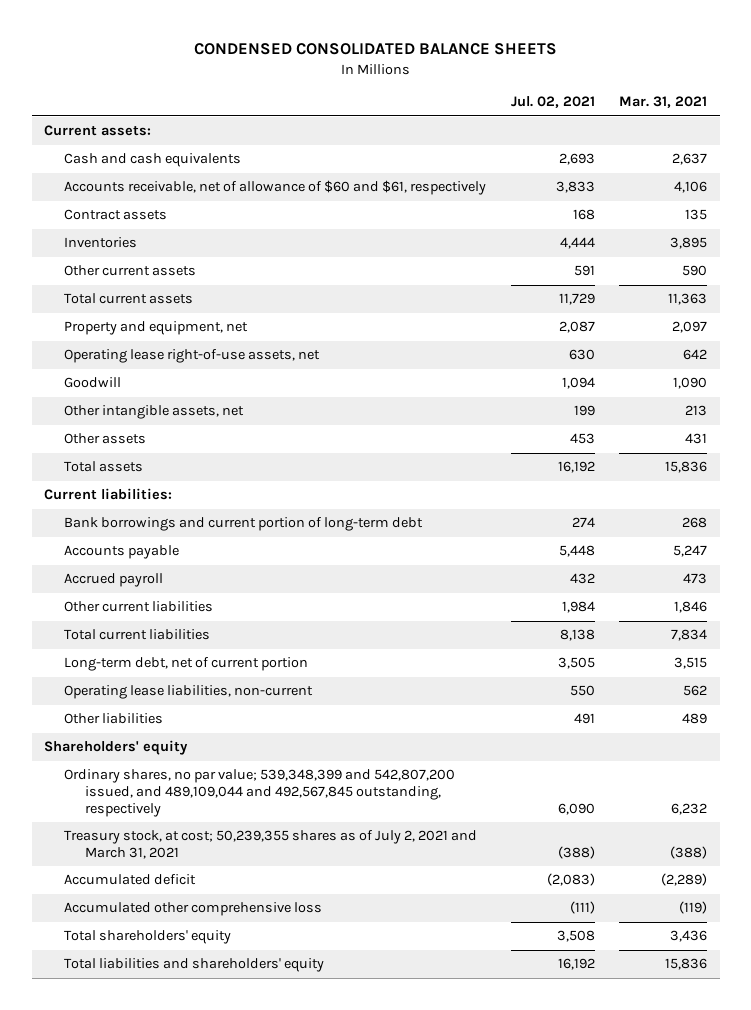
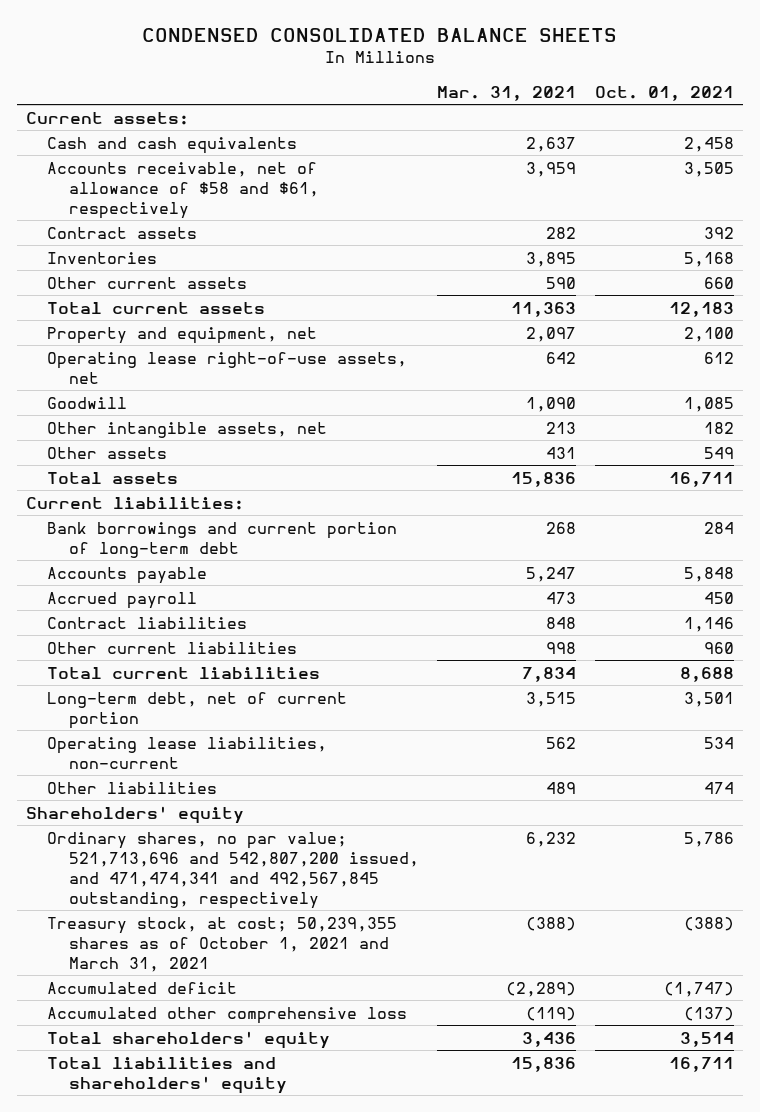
[510,96,595,109] Jul. 02, 2021 -> none
none -> [595,85,735,101] Oct. 01, 2021
[64,180,487,196] Accounts receivable, net of allowance of $60 and $61, respectively -> [47,161,319,219] Accounts receivable, net of allowance of $58 and $61, respectively
[674,181,708,194] 4,106 -> [526,161,577,177] 3,959
[685,209,708,221] 135 -> [546,226,577,239] 282
none -> [47,616,248,629] Contract liabilities
[674,601,708,614] 1,846 -> [546,641,577,654] 998
[64,769,456,817] Ordinary shares, no par value; 539,348,399 and 542,807,200 issued, and 489,109,044 and 492,567,845 outstanding, respectively -> [47,831,419,909] Ordinary shares, no par value; 521,713,696 and 542,807,200 issued, and 471,474,341 and 492,567,845 outstanding, respectively
[64,830,478,860] Treasury stock, at cost; 50,239,355 shares as of July 2, 2021 and March 31, 2021 -> [47,916,398,972] Treasury stock, at cost; 50,239,355 shares as of October 1, 2021 and March 31, 2021

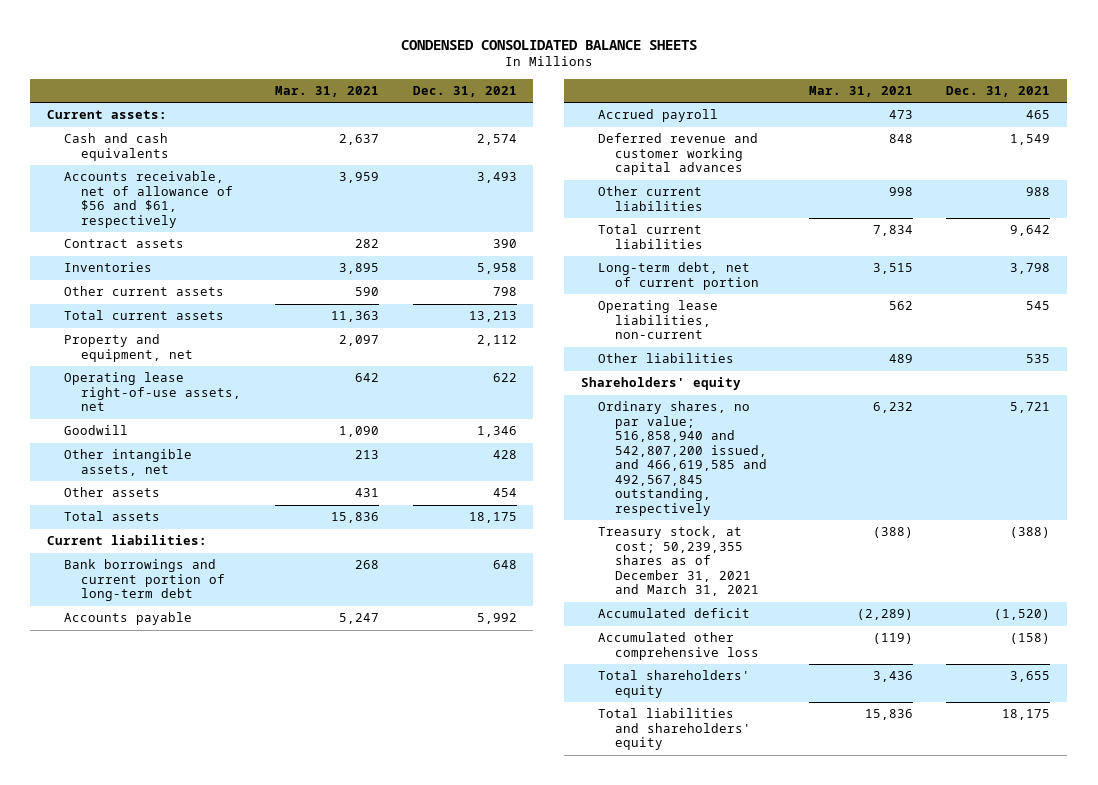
[595,85,735,101] Oct. 01, 2021 -> none
none -> [412,86,517,98] Dec. 31, 2021
[47,161,319,219] Accounts receivable, net of allowance of $58 and $61, respectively -> [64,171,234,228] Accounts receivable, net of allowance of $56 and $61, respectively
[47,616,248,629] Contract liabilities -> [598,133,759,176] Deferred revenue and customer working capital advances
[47,831,419,909] Ordinary shares, no par value; 521,713,696 and 542,807,200 issued, and 471,474,341 and 492,567,845 outstanding, respectively -> [598,401,768,516] Ordinary shares, no par value; 516,858,940 and 542,807,200 issued, and 466,619,585 and 492,567,845 outstanding, respectively
[47,916,398,972] Treasury stock, at cost; 50,239,355 shares as of October 1, 2021 and March 31, 2021 -> [598,526,760,597] Treasury stock, at cost; 50,239,355 shares as of December 31, 2021 and March 31, 2021

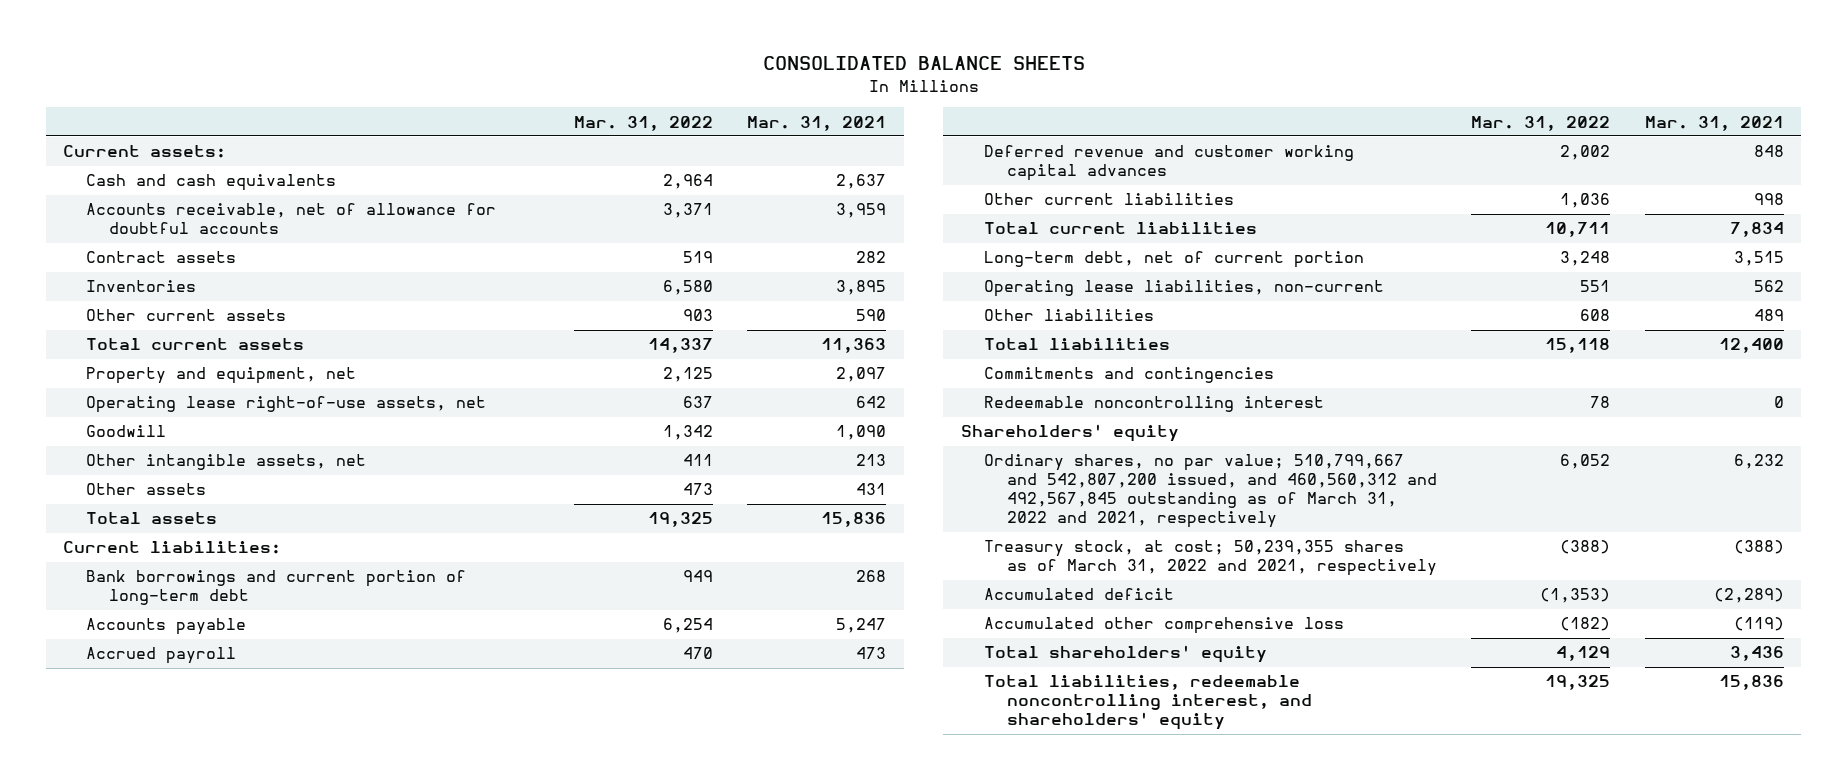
[400,39,697,50] CONDENSED CONSOLIDATED BALANCE SHEETS -> [762,56,1085,71] CONSOLIDATED BALANCE SHEETS
[412,86,517,98] Dec. 31, 2021 -> none
none -> [573,115,713,131] Mar. 31, 2022
[64,171,234,228] Accounts receivable, net of allowance of $56 and $61, respectively -> [86,203,497,235] Accounts receivable, net of allowance for doubtful accounts
none -> [983,338,1170,351] Total liabilities
none -> [983,367,1274,384] Commitments and contingencies
none -> [983,396,1324,413] Redeemable noncontrolling interest
[598,401,768,516] Ordinary shares, no par value; 516,858,940 and 542,807,200 issued, and 466,619,585 and 492,567,845 outstanding, respectively -> [983,454,1437,529] Ordinary shares, no par value; 510,799,667 and 542,807,200 issued, and 460,560,312 and 492,567,845 outstanding as of March 31, 2022 and 2021, respectively
[598,526,760,597] Treasury stock, at cost; 50,239,355 shares as of December 31, 2021 and March 31, 2021 -> [983,540,1437,577] Treasury stock, at cost; 50,239,355 shares as of March 31, 2022 and 2021, respectively
[598,708,752,751] Total liabilities and shareholders' equity -> [983,675,1312,731] Total liabilities, redeemable noncontrolling interest, and shareholders' equity

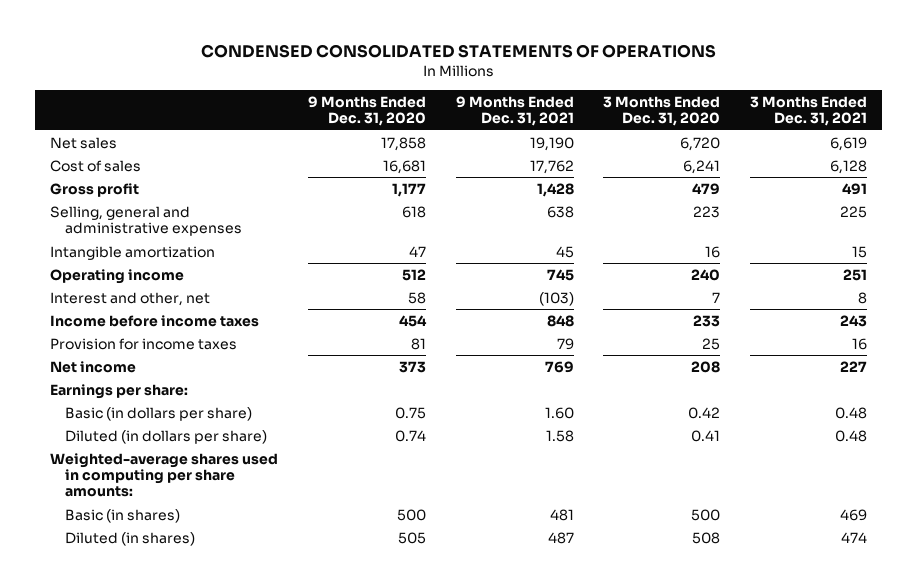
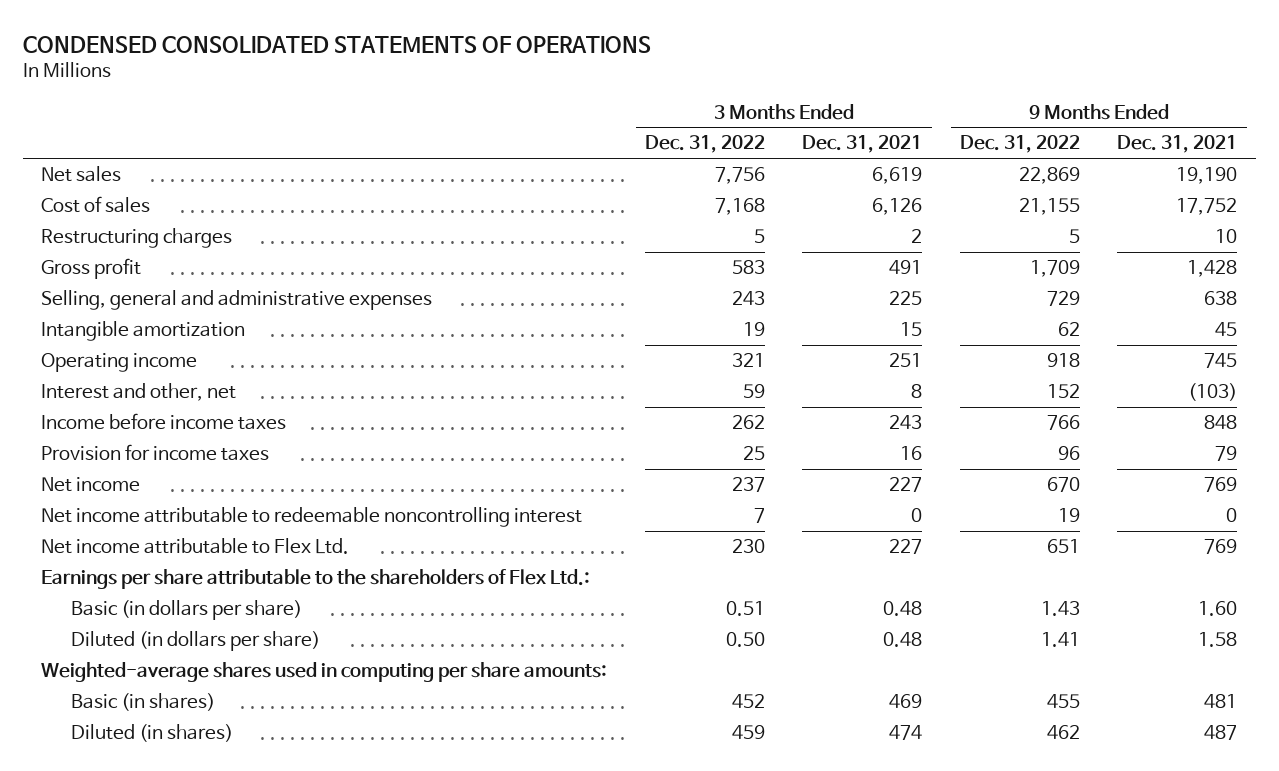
[307,95,426,127] 9 Months Ended Dec. 31, 2020 -> none
[603,95,721,127] 3 Months Ended Dec. 31, 2020 -> none
none -> [644,135,765,154] Dec. 31, 2022
none -> [959,135,1080,154] Dec. 31, 2022
[529,159,574,174] 17,762 -> [1176,198,1238,216] 17,752
[830,159,868,174] 6,128 -> [872,198,923,216] 6,126
none -> [41,228,233,249] Restructuring charges
[50,383,189,399] Earnings per share: -> none
none -> [41,507,583,528] Net income attributable to redeemable noncontrolling interest
none -> [41,538,350,555] Net income attributable to Flex Ltd.
none -> [41,569,591,590] Earnings per share attributable to the shareholders of Flex Ltd.:

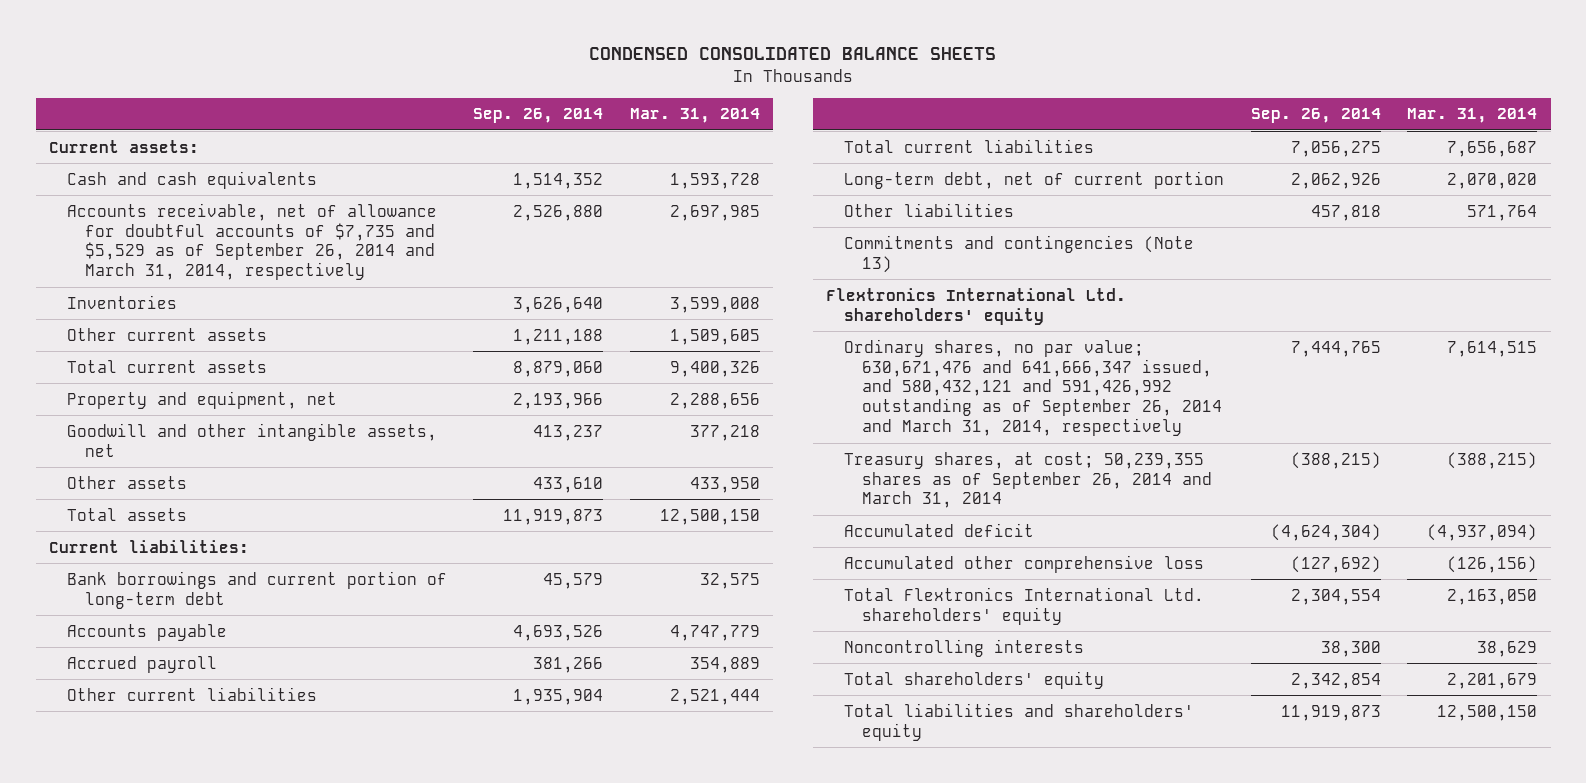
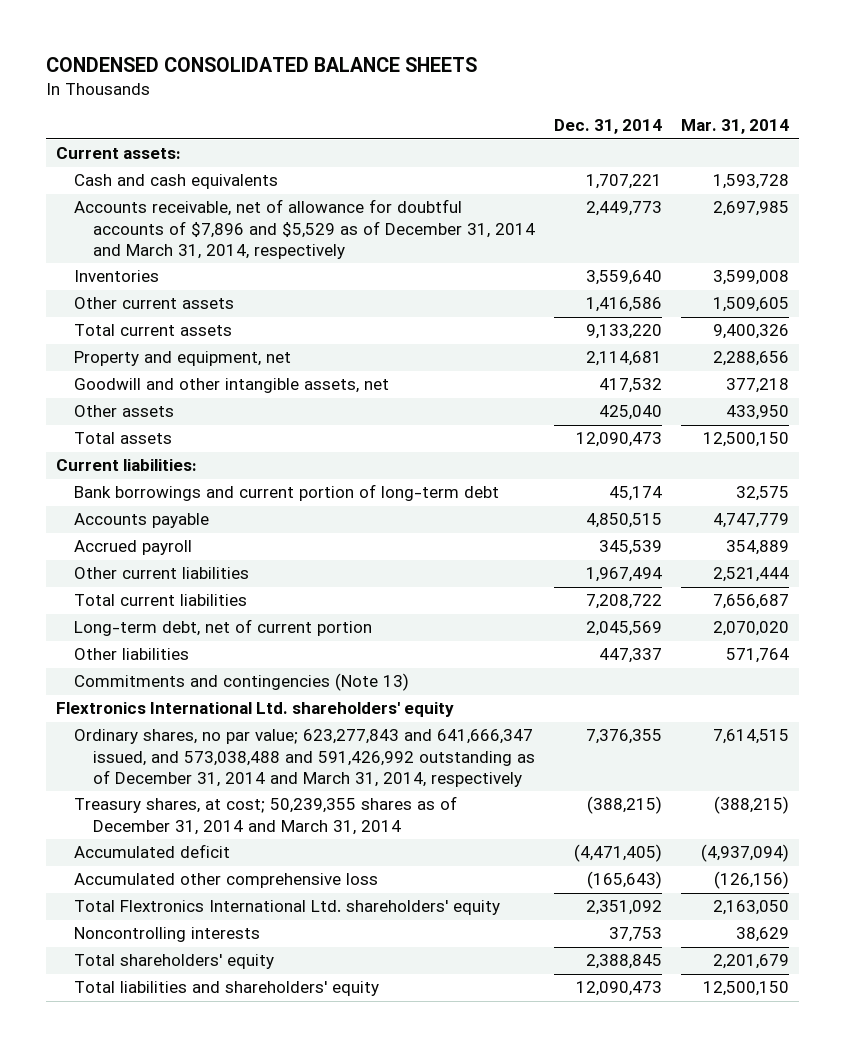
[473,108,604,124] Sep. 26, 2014 -> none
none -> [554,119,663,135] Dec. 31, 2014
[66,202,437,281] Accounts receivable, net of allowance for doubtful accounts of $7,735 and $5,529 as of September 26, 2014 and March 31, 2014, respectively -> [74,199,536,259] Accounts receivable, net of allowance for doubtful accounts of $7,896 and $5,529 as of December 31, 2014 and March 31, 2014, respectively
[844,338,1222,437] Ordinary shares, no par value; 630,671,476 and 641,666,347 issued, and 580,432,121 and 591,426,992 outstanding as of September 26, 2014 and March 31, 2014, respectively -> [74,729,536,787] Ordinary shares, no par value; 623,277,843 and 641,666,347 issued, and 573,038,488 and 591,426,992 outstanding as of December 31, 2014 and March 31, 2014, respectively
[844,451,1212,509] Treasury shares, at cost; 50,239,355 shares as of September 26, 2014 and March 31, 2014 -> [74,796,458,835] Treasury shares, at cost; 50,239,355 shares as of December 31, 2014 and March 31, 2014

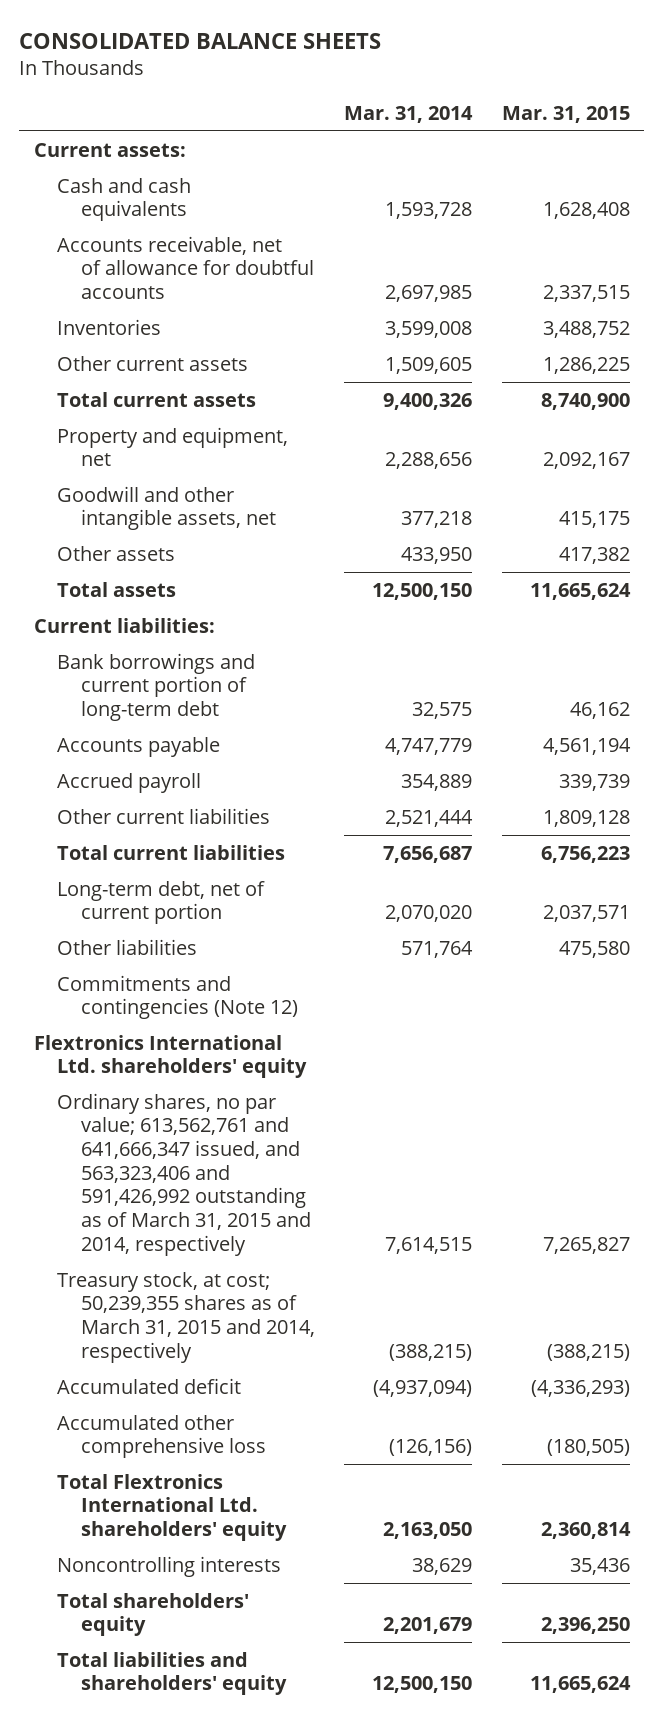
[45,57,477,73] CONDENSED CONSOLIDATED BALANCE SHEETS -> [19,33,382,50] CONSOLIDATED BALANCE SHEETS
[554,119,663,135] Dec. 31, 2014 -> none
none -> [501,105,630,123] Mar. 31, 2015
[74,199,536,259] Accounts receivable, net of allowance for doubtful accounts of $7,896 and $5,529 as of December 31, 2014 and March 31, 2014, respectively -> [57,235,315,300] Accounts receivable, net of allowance for doubtful accounts
[74,673,410,692] Commitments and contingencies (Note 13) -> [57,974,299,1020] Commitments and contingencies (Note 12)
[74,729,536,787] Ordinary shares, no par value; 623,277,843 and 641,666,347 issued, and 573,038,488 and 591,426,992 outstanding as of December 31, 2014 and March 31, 2014, respectively -> [57,1092,312,1256] Ordinary shares, no par value; 613,562,761 and 641,666,347 issued, and 563,323,406 and 591,426,992 outstanding as of March 31, 2015 and 2014, respectively
[74,796,458,835] Treasury shares, at cost; 50,239,355 shares as of December 31, 2014 and March 31, 2014 -> [57,1271,316,1363] Treasury stock, at cost; 50,239,355 shares as of March 31, 2015 and 2014, respectively

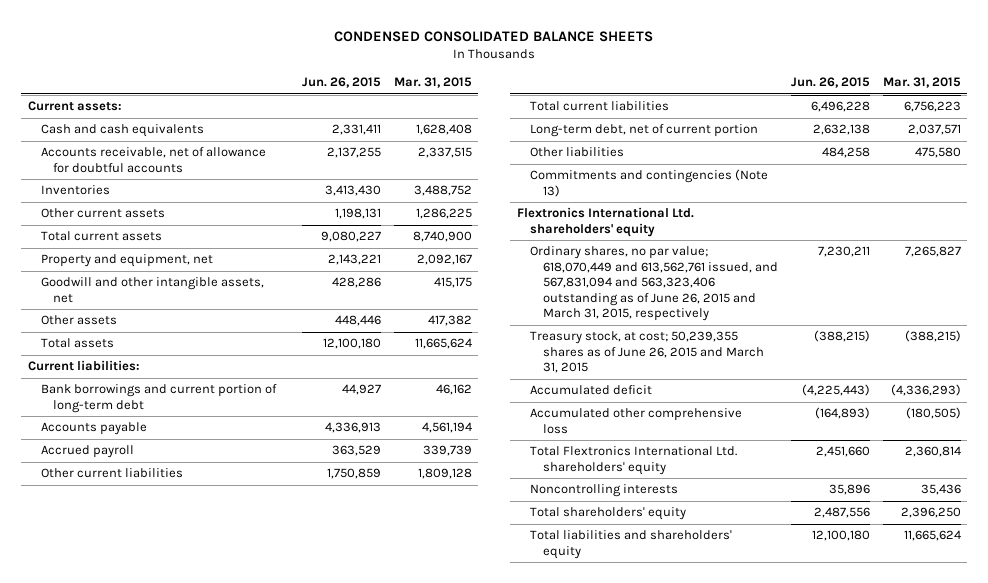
[19,33,382,50] CONSOLIDATED BALANCE SHEETS -> [334,30,654,42] CONDENSED CONSOLIDATED BALANCE SHEETS
[344,105,474,123] Mar. 31, 2014 -> none
none -> [301,77,381,89] Jun. 26, 2015
[57,974,299,1020] Commitments and contingencies (Note 12) -> [529,169,768,197] Commitments and contingencies (Note 13)
[57,1092,312,1256] Ordinary shares, no par value; 613,562,761 and 641,666,347 issued, and 563,323,406 and 591,426,992 outstanding as of March 31, 2015 and 2014, respectively -> [529,246,778,322] Ordinary shares, no par value; 618,070,449 and 613,562,761 issued, and 567,831,094 and 563,323,406 outstanding as of June 26, 2015 and March 31, 2015, respectively
[57,1271,316,1363] Treasury stock, at cost; 50,239,355 shares as of March 31, 2015 and 2014, respectively -> [529,331,764,374] Treasury stock, at cost; 50,239,355 shares as of June 26, 2015 and March 31, 2015

